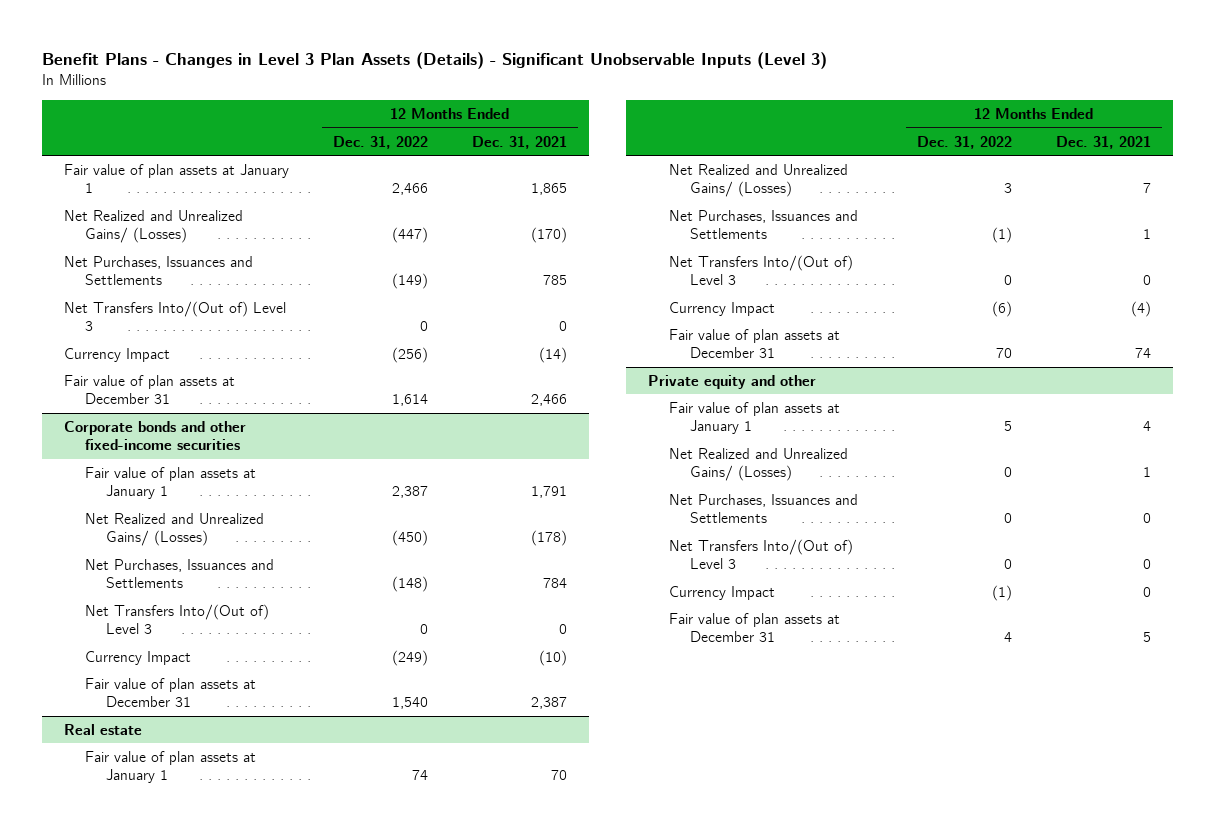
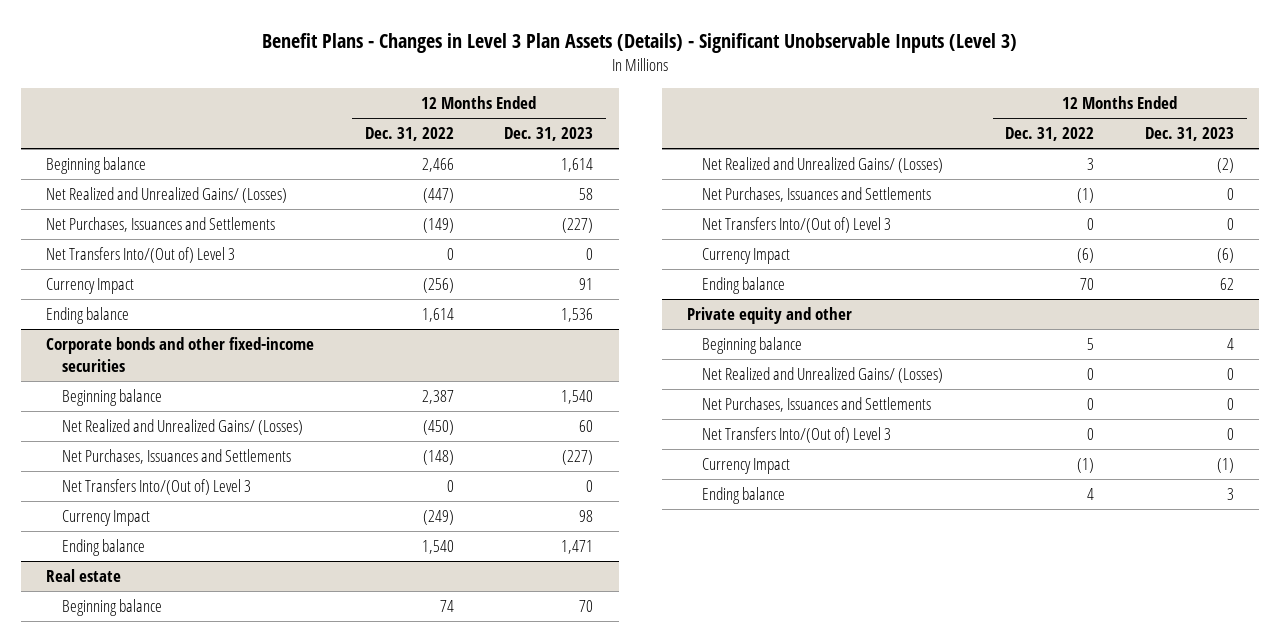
[471,135,567,149] Dec. 31, 2021 -> none
none -> [504,127,594,142] Dec. 31, 2023
[64,163,290,194] Fair value of plan assets at January 1 -> [46,157,147,175] Beginning balance
[64,374,236,405] Fair value of plan assets at December 31 -> [46,307,130,325] Ending balance
[84,466,256,500] Fair value of plan assets at January 1 -> [61,389,162,407] Beginning balance
[84,677,256,708] Fair value of plan assets at December 31 -> [61,539,145,557] Ending balance
[84,750,256,784] Fair value of plan assets at January 1 -> [61,599,162,617] Beginning balance
[669,328,841,359] Fair value of plan assets at December 31 -> [702,277,786,295] Ending balance
[669,401,841,435] Fair value of plan assets at January 1 -> [702,337,803,355] Beginning balance
[669,612,841,643] Fair value of plan assets at December 31 -> [702,487,786,505] Ending balance

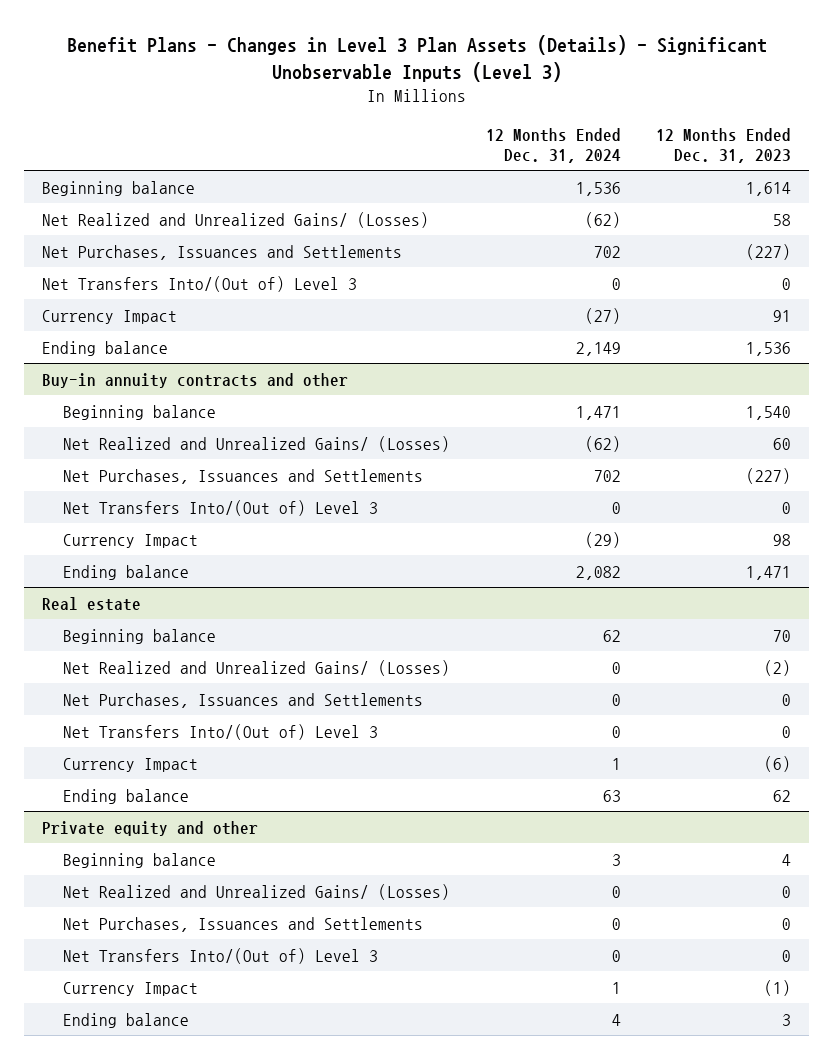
[364,127,454,142] Dec. 31, 2022 -> none
none -> [485,127,621,163] 12 Months Ended Dec. 31, 2024
[46,337,315,373] Corporate bonds and other fixed-income securities -> [42,372,349,388] Buy-in annuity contracts and other

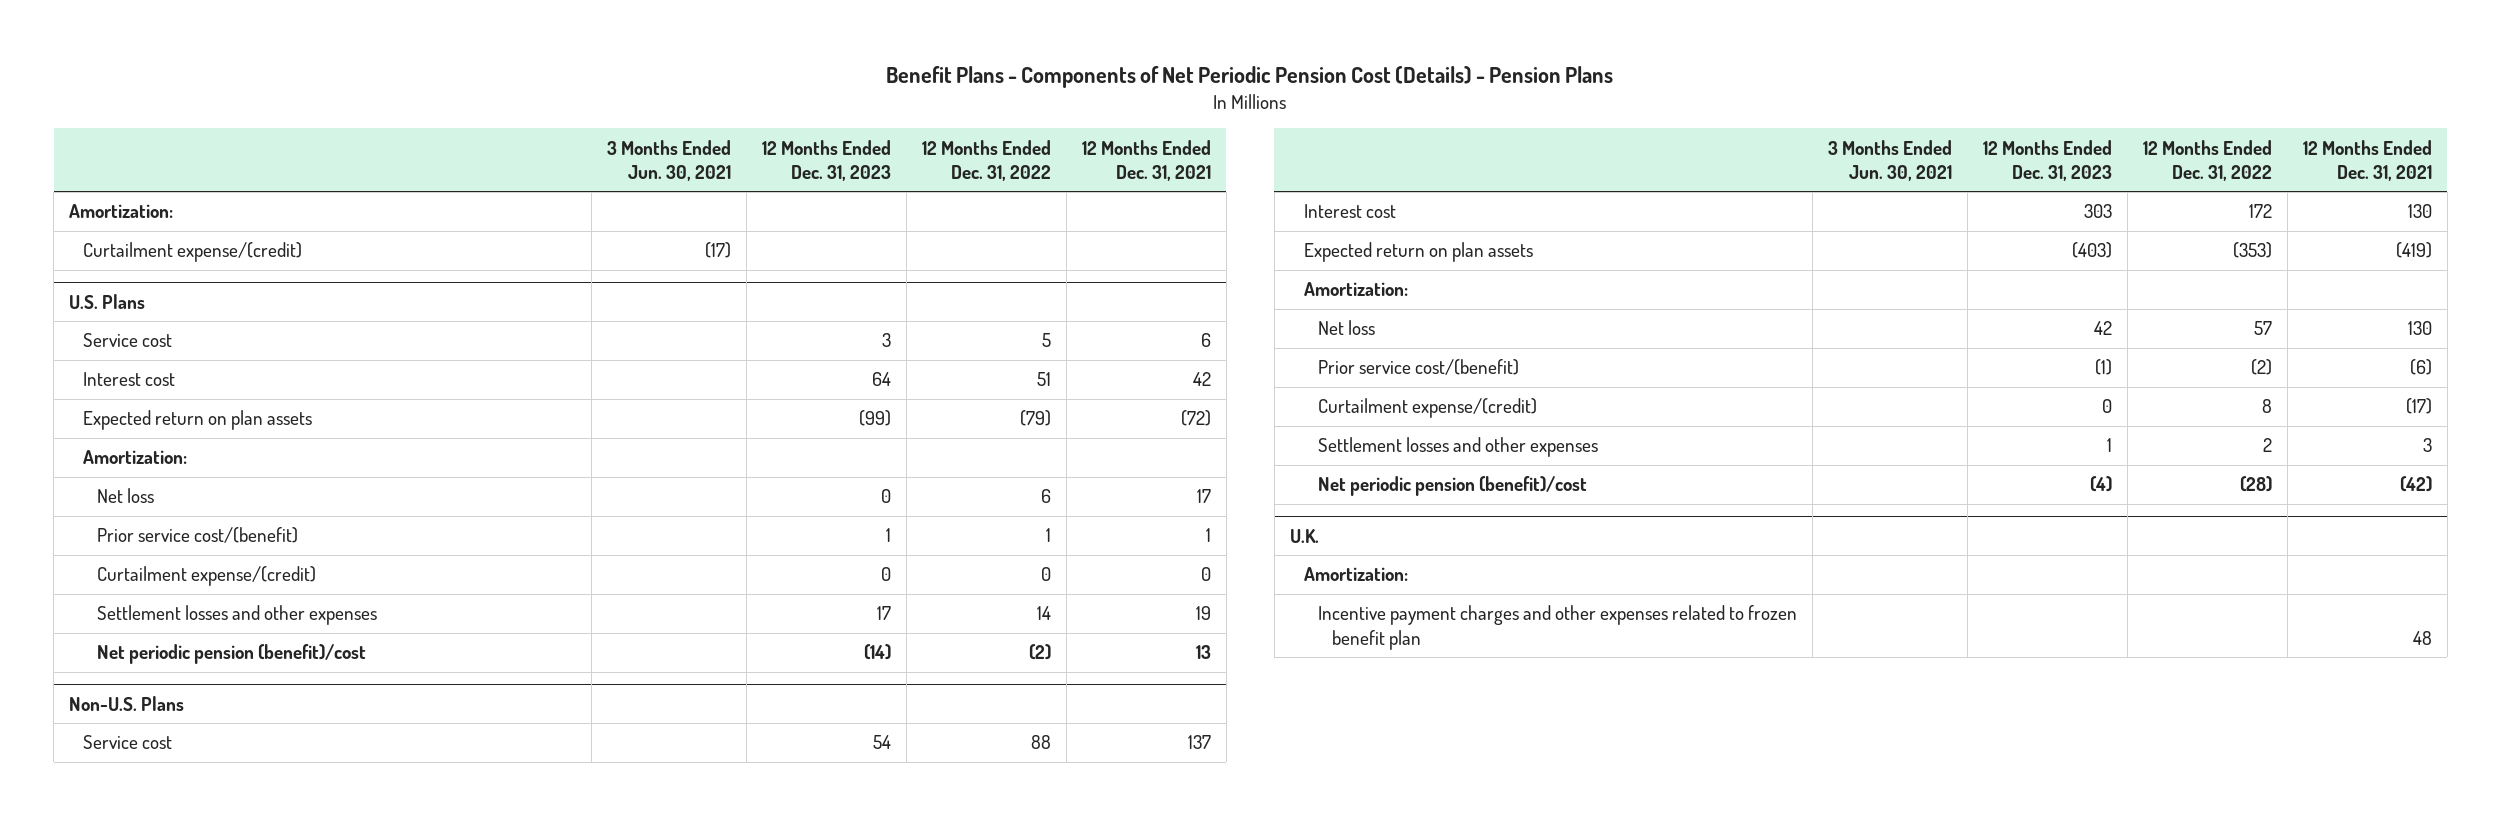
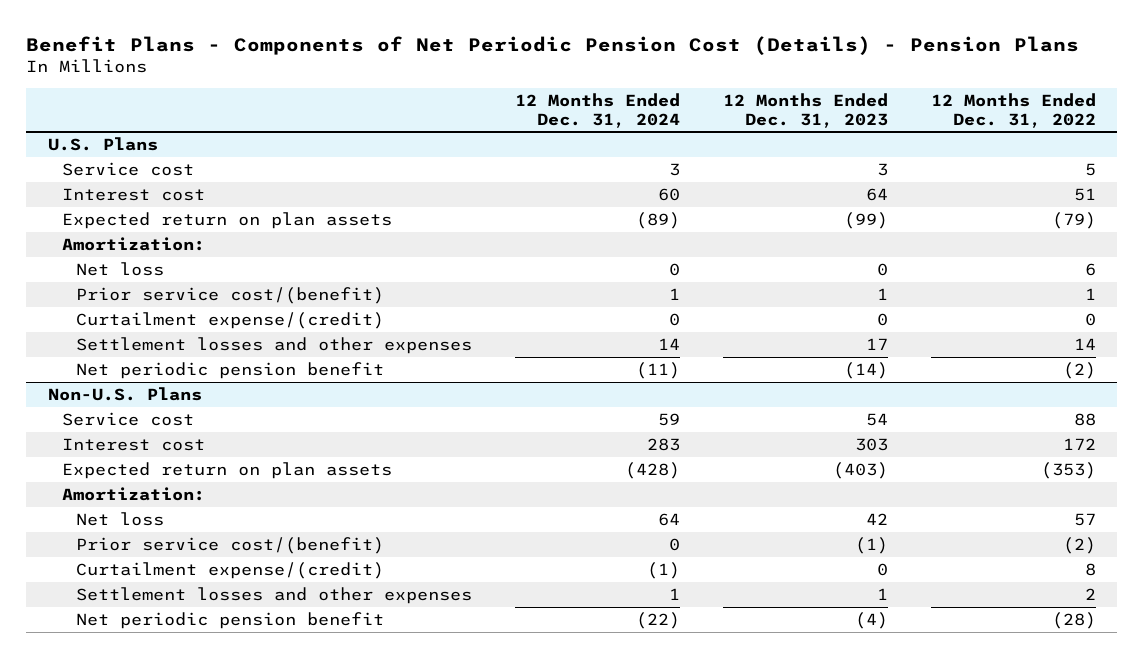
[606,139,731,182] 3 Months Ended Jun. 30, 2021 -> none
[1081,139,1211,182] 12 Months Ended Dec. 31, 2021 -> none
none -> [515,93,681,128] 12 Months Ended Dec. 31, 2024
[69,204,174,219] Amortization: -> none
[83,242,303,263] Curtailment expense/(credit) -> none
[96,644,366,665] Net periodic pension (benefit)/cost -> [76,361,385,379] Net periodic pension benefit
[1289,528,1319,543] U.K. -> none
[1303,567,1408,582] Amortization: -> none
[1317,605,1797,650] Incentive payment charges and other expenses related to frozen benefit plan -> none
[1317,476,1587,497] Net periodic pension (benefit)/cost -> [76,611,385,629] Net periodic pension benefit

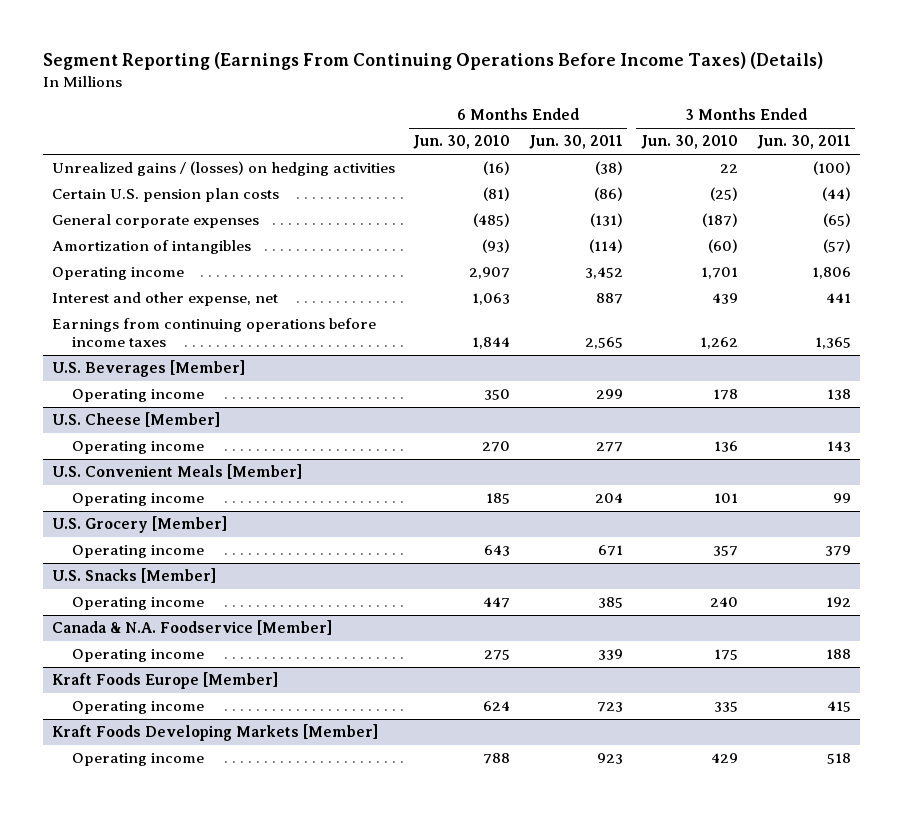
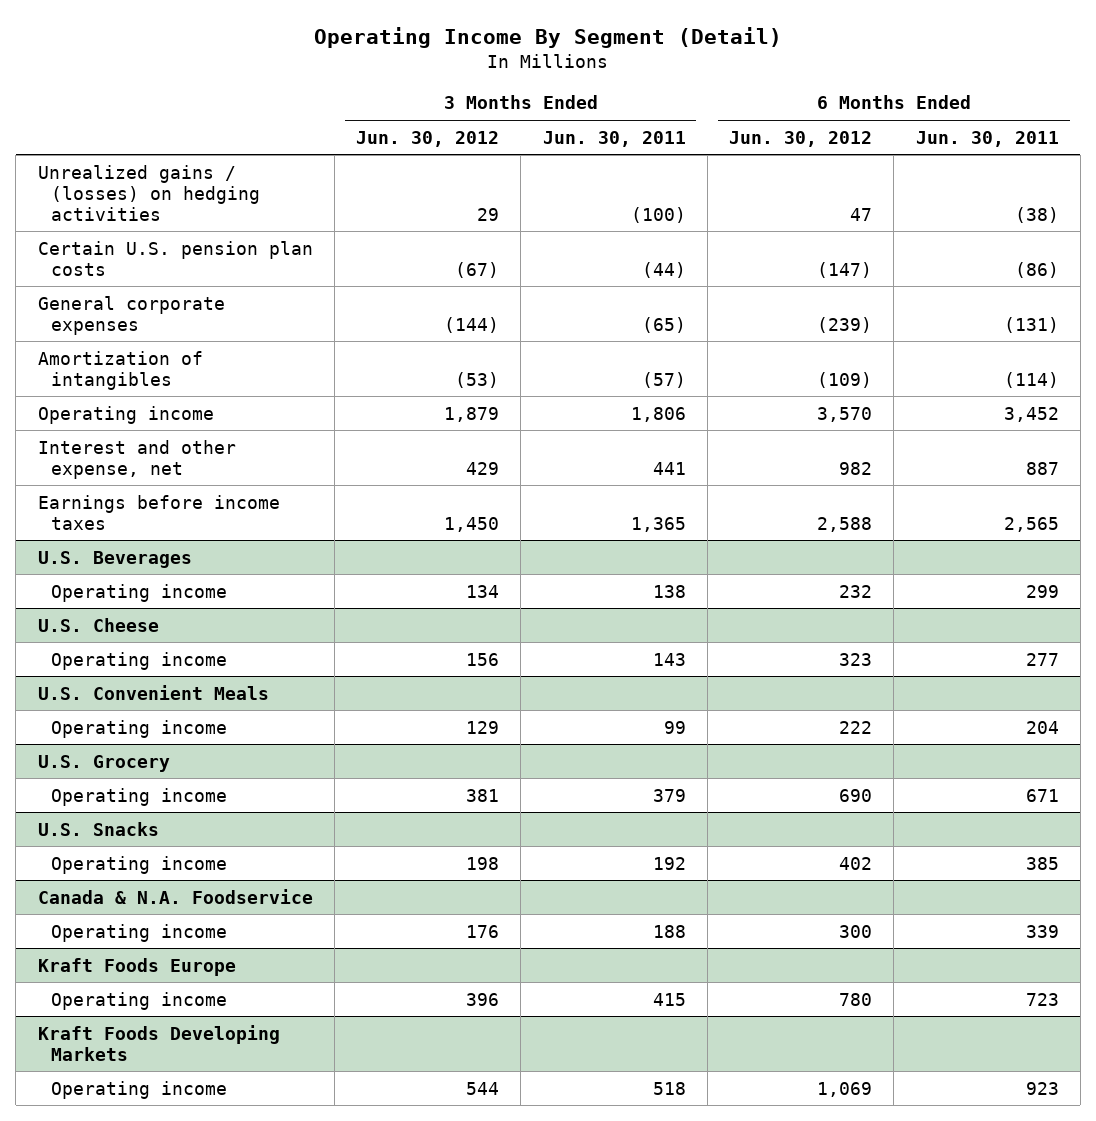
[42,52,823,71] Segment Reporting (Earnings From Continuing Operations Before Income Taxes) (Details) -> [314,26,783,48] Operating Income By Segment (Detail)
[413,135,511,150] Jun. 30, 2010 -> none
[641,135,739,150] Jun. 30, 2010 -> none
none -> [356,130,500,147] Jun. 30, 2012
none -> [729,130,873,147] Jun. 30, 2012
[51,318,376,348] Earnings from continuing operations before income taxes -> [37,494,280,530] Earnings before income taxes
[51,360,245,378] U.S. Beverages [Member] -> [37,550,192,568] U.S. Beverages
[51,412,220,428] U.S. Cheese [Member] -> [37,617,159,632] U.S. Cheese
[51,464,302,480] U.S. Convenient Meals [Member] -> [37,684,269,700] U.S. Convenient Meals
[51,516,227,534] U.S. Grocery [Member] -> [37,754,170,772] U.S. Grocery
[51,568,216,584] U.S. Snacks [Member] -> [37,821,159,836] U.S. Snacks
[51,620,332,636] Canada & N.A. Foodservice [Member] -> [37,888,313,904] Canada & N.A. Foodservice
[51,672,278,690] Kraft Foods Europe [Member] -> [37,957,236,976] Kraft Foods Europe
[51,724,378,742] Kraft Foods Developing Markets [Member] -> [37,1024,280,1061] Kraft Foods Developing Markets

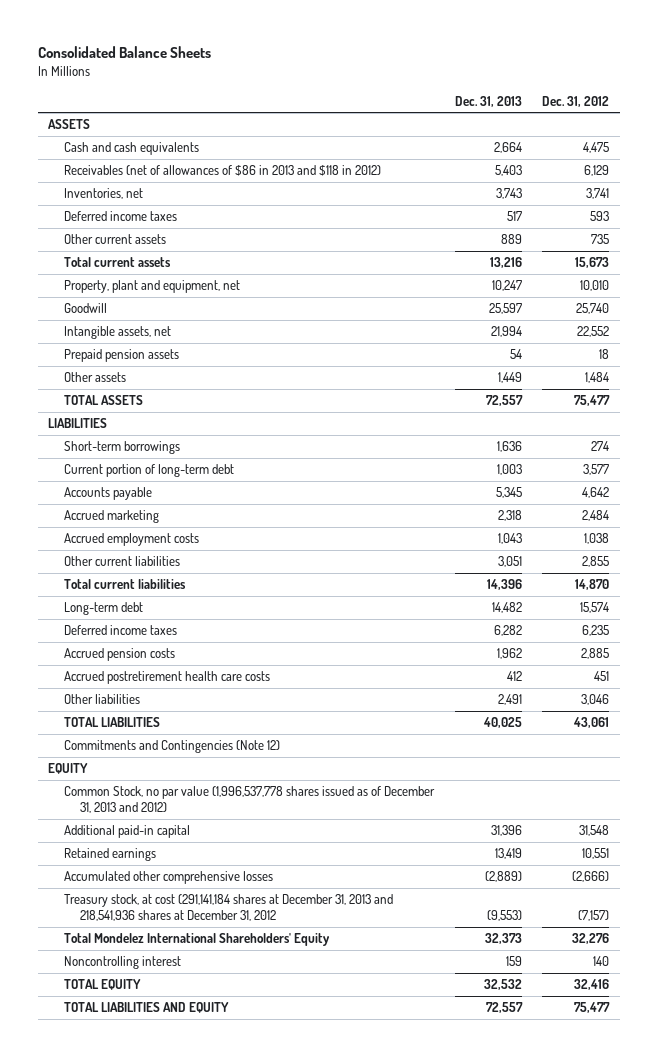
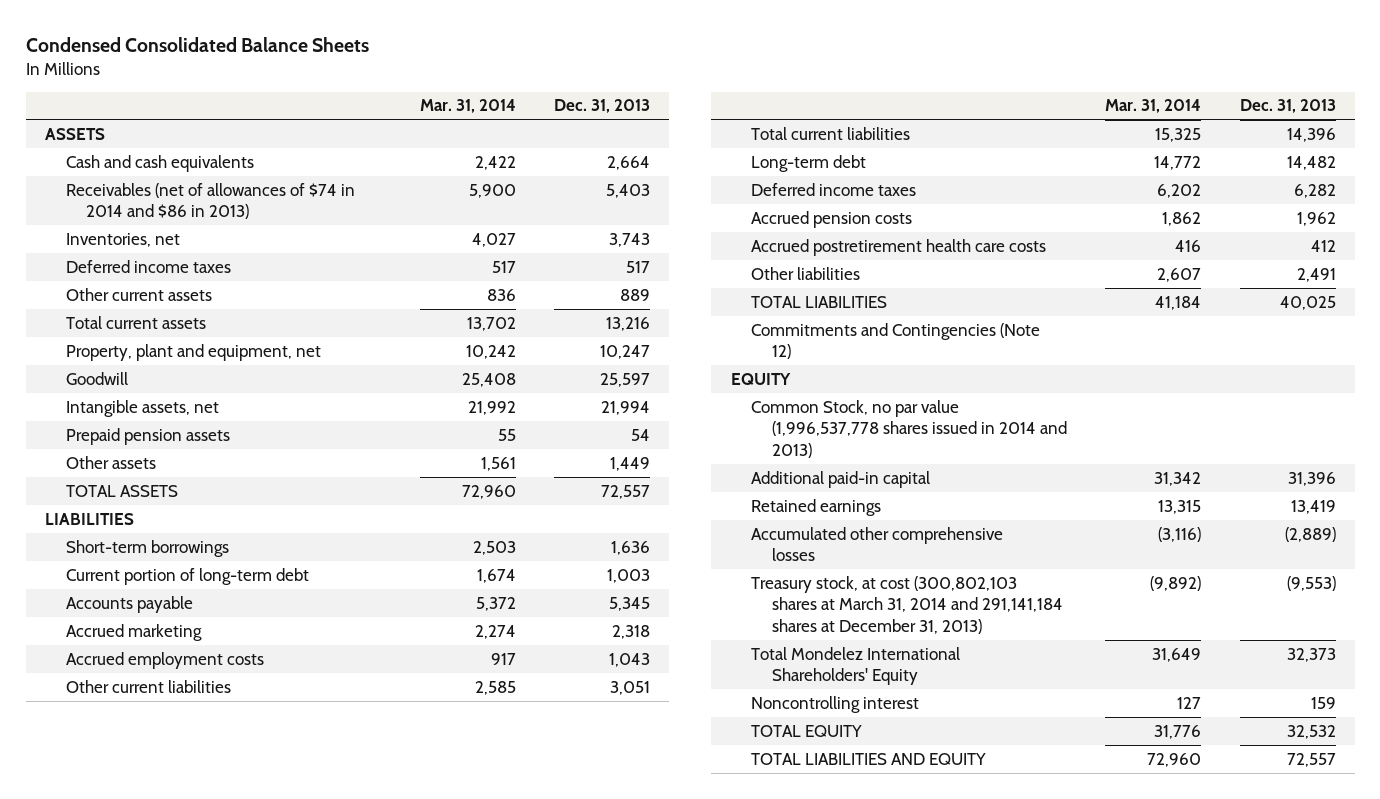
[37,46,211,59] Consolidated Balance Sheets -> [25,36,369,52] Condensed Consolidated Balance Sheets
[542,95,610,107] Dec. 31, 2012 -> none
none -> [419,99,516,114] Mar. 31, 2014
[64,165,382,177] Receivables (net of allowances of $86 in 2013 and $118 in 2012) -> [65,182,355,220] Receivables (net of allowances of $74 in 2014 and $86 in 2013)
[64,786,436,814] Common Stock, no par value (1,996,537,778 shares issued as of December 31, 2013 and 2012) -> [751,399,1068,459] Common Stock, no par value (1,996,537,778 shares issued in 2014 and 2013)
[64,894,394,922] Treasury stock, at cost (291,141,184 shares at December 31, 2013 and 218,541,936 shares at December 31, 2012 -> [751,575,1064,635] Treasury stock, at cost (300,802,103 shares at March 31, 2014 and 291,141,184 shares at December 31, 2013)

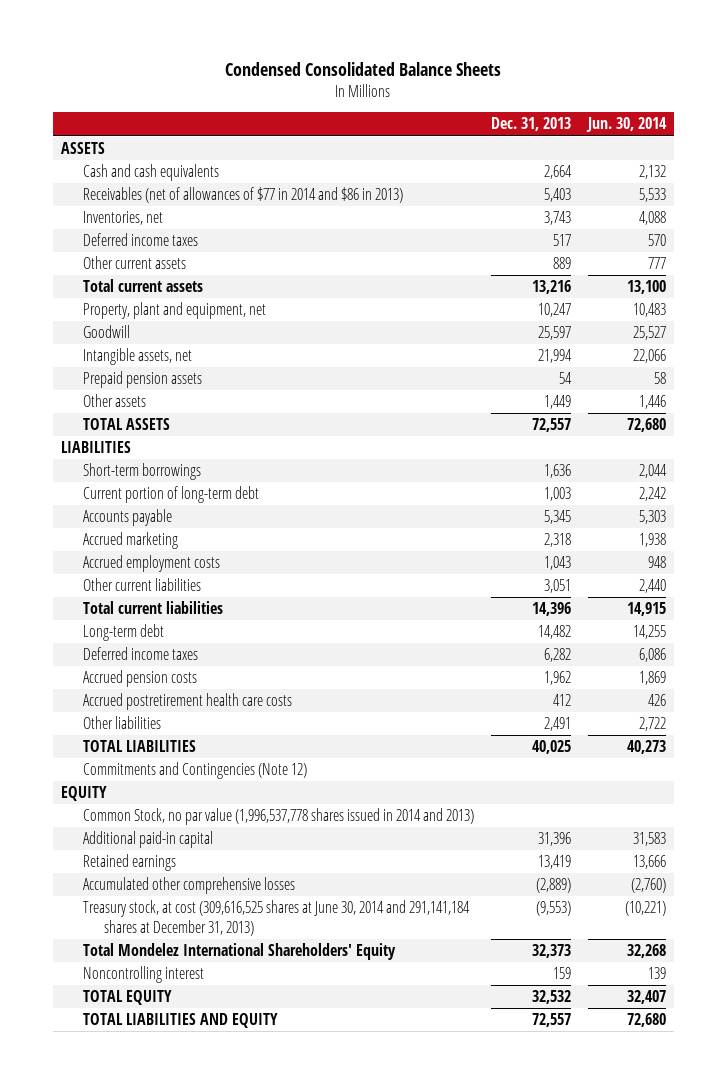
[419,99,516,114] Mar. 31, 2014 -> none
none -> [585,117,667,133] Jun. 30, 2014
[65,182,355,220] Receivables (net of allowances of $74 in 2014 and $86 in 2013) -> [82,187,403,204] Receivables (net of allowances of $77 in 2014 and $86 in 2013)
[751,575,1064,635] Treasury stock, at cost (300,802,103 shares at March 31, 2014 and 291,141,184 shares at December 31, 2013) -> [82,900,470,936] Treasury stock, at cost (309,616,525 shares at June 30, 2014 and 291,141,184 shares at December 31, 2013)

